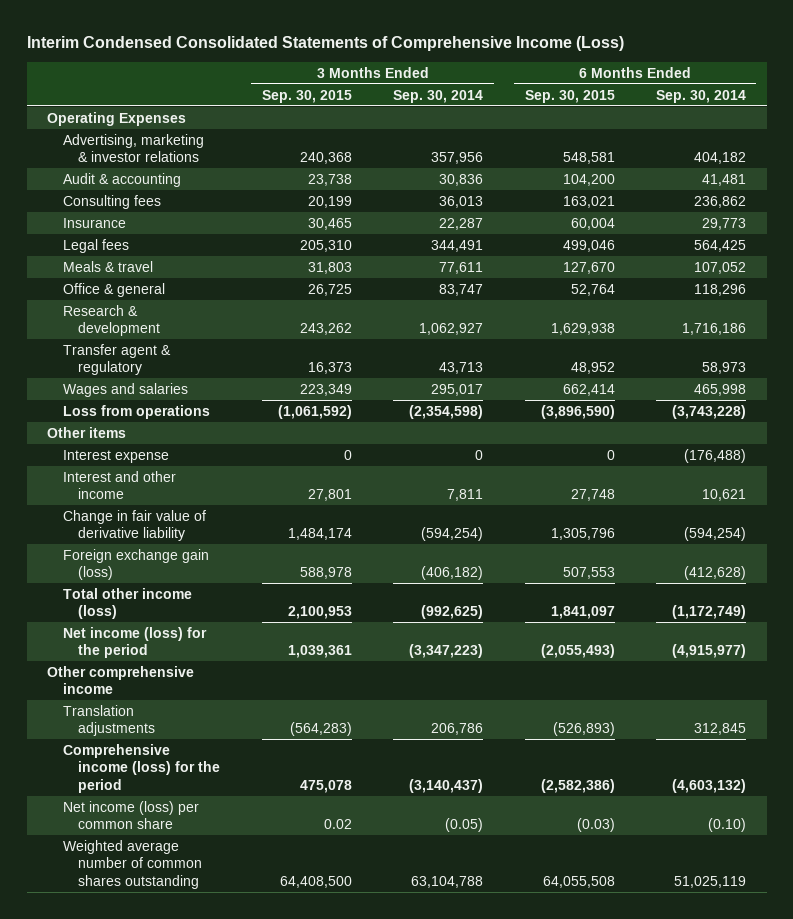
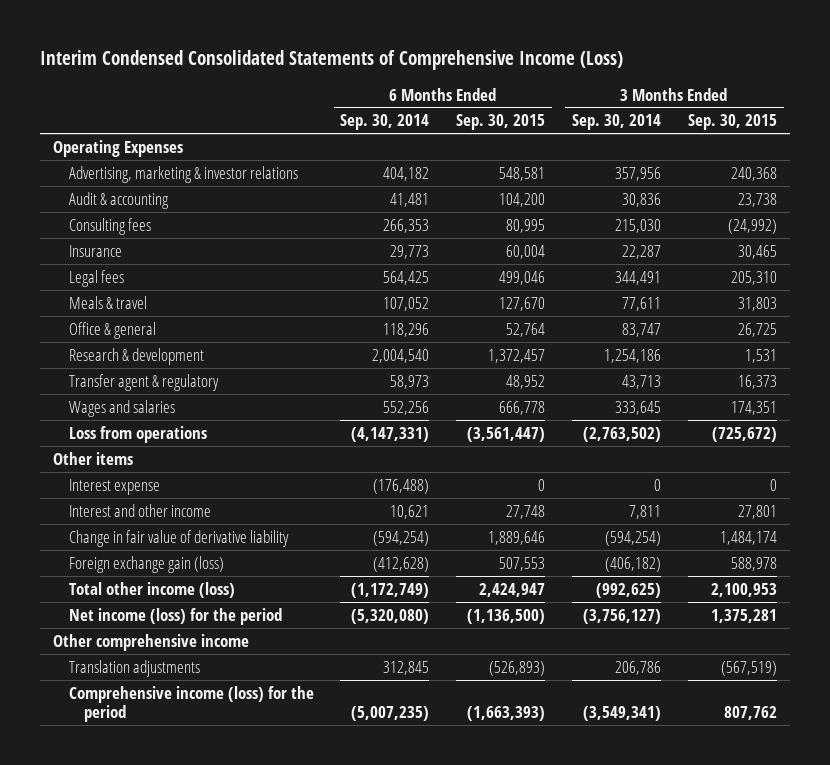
[307,195,352,208] 20,199 -> [727,218,777,234] (24,992)
[439,195,484,208] 36,013 -> [615,218,662,233] 215,030
[562,195,615,208] 163,021 -> [506,218,546,233] 80,995
[693,195,746,208] 236,862 -> [383,218,430,233] 266,353
[299,323,352,336] 243,262 -> [744,348,777,363] 1,531
[419,323,484,336] 1,062,927 -> [604,348,662,363] 1,254,186
[550,323,615,336] 1,629,938 -> [488,348,546,363] 1,372,457
[681,323,746,336] 1,716,186 -> [372,348,430,363] 2,004,540
[299,383,352,396] 223,349 -> [730,400,777,415] 174,351
[431,383,484,396] 295,017 -> [615,400,662,415] 333,645
[562,383,615,396] 662,414 -> [499,400,546,415] 666,778
[693,383,746,396] 465,998 -> [383,400,430,415] 552,256
[277,404,352,419] (1,061,592) -> [711,426,777,442] (725,672)
[409,404,484,419] (2,354,598) -> [583,426,662,442] (2,763,502)
[540,404,615,419] (3,896,590) -> [467,426,546,442] (3,561,447)
[671,404,746,419] (3,743,228) -> [351,426,430,442] (4,147,331)
[550,528,615,541] 1,305,796 -> [488,530,546,545] 1,889,646
[550,606,615,620] 1,841,097 -> [479,582,546,597] 2,424,947
[287,645,352,659] 1,039,361 -> [710,608,777,623] 1,375,281
[409,644,484,659] (3,347,223) -> [583,608,662,624] (3,756,127)
[540,644,615,659] (2,055,493) -> [467,608,546,624] (1,136,500)
[671,644,746,659] (4,915,977) -> [351,608,430,624] (5,320,080)
[62,800,199,830] Net income (loss) per common share -> none
[62,839,203,889] Weighted average number of common shares outstanding -> none
[289,722,352,737] (564,283) -> [720,660,777,676] (567,519)
[299,779,352,793] 475,078 -> [723,705,777,720] 807,762
[409,778,484,793] (3,140,437) -> [583,705,662,721] (3,549,341)
[540,778,615,793] (2,582,386) -> [467,705,546,721] (1,663,393)
[671,778,746,793] (4,603,132) -> [351,705,430,721] (5,007,235)

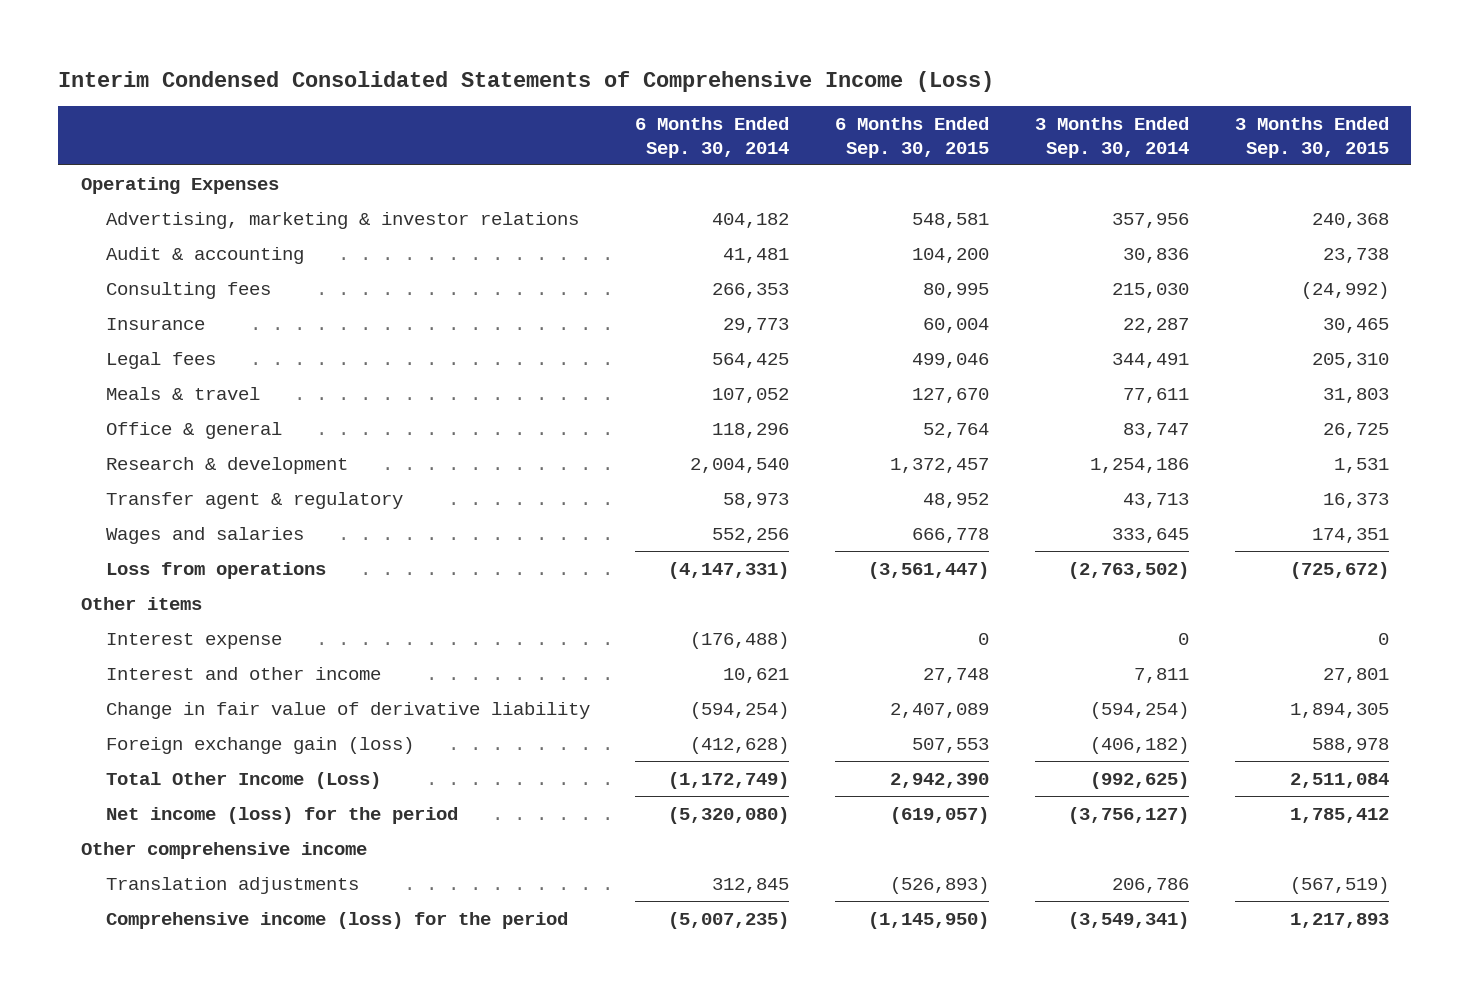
[488,530,546,545] 1,889,646 -> [890,702,990,718] 2,407,089
[719,530,777,545] 1,484,174 -> [1289,702,1389,718] 1,894,305
[68,581,235,598] Total other income (loss) -> [105,771,381,789] Total Other Income (Loss)
[479,582,546,597] 2,424,947 -> [890,772,990,788] 2,942,390
[710,582,777,597] 2,100,953 -> [1289,772,1389,788] 2,511,084
[467,608,546,624] (1,136,500) -> [890,806,990,824] (619,057)
[710,608,777,623] 1,375,281 -> [1289,807,1389,823] 1,785,412
[467,705,546,721] (1,663,393) -> [868,911,990,929] (1,145,950)
[723,705,777,720] 807,762 -> [1289,912,1389,928] 1,217,893

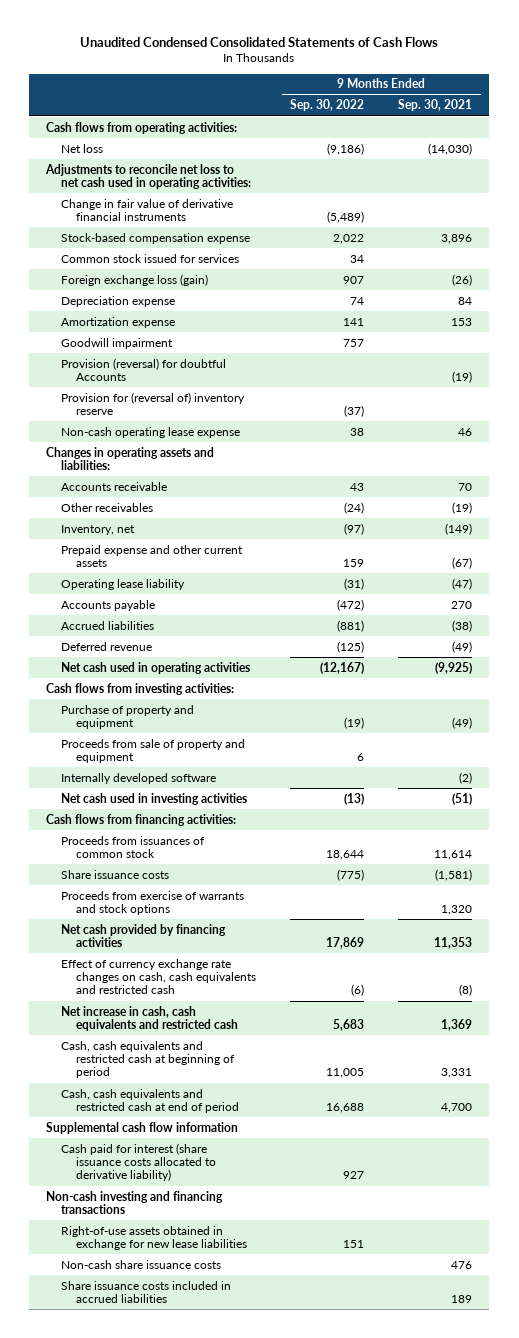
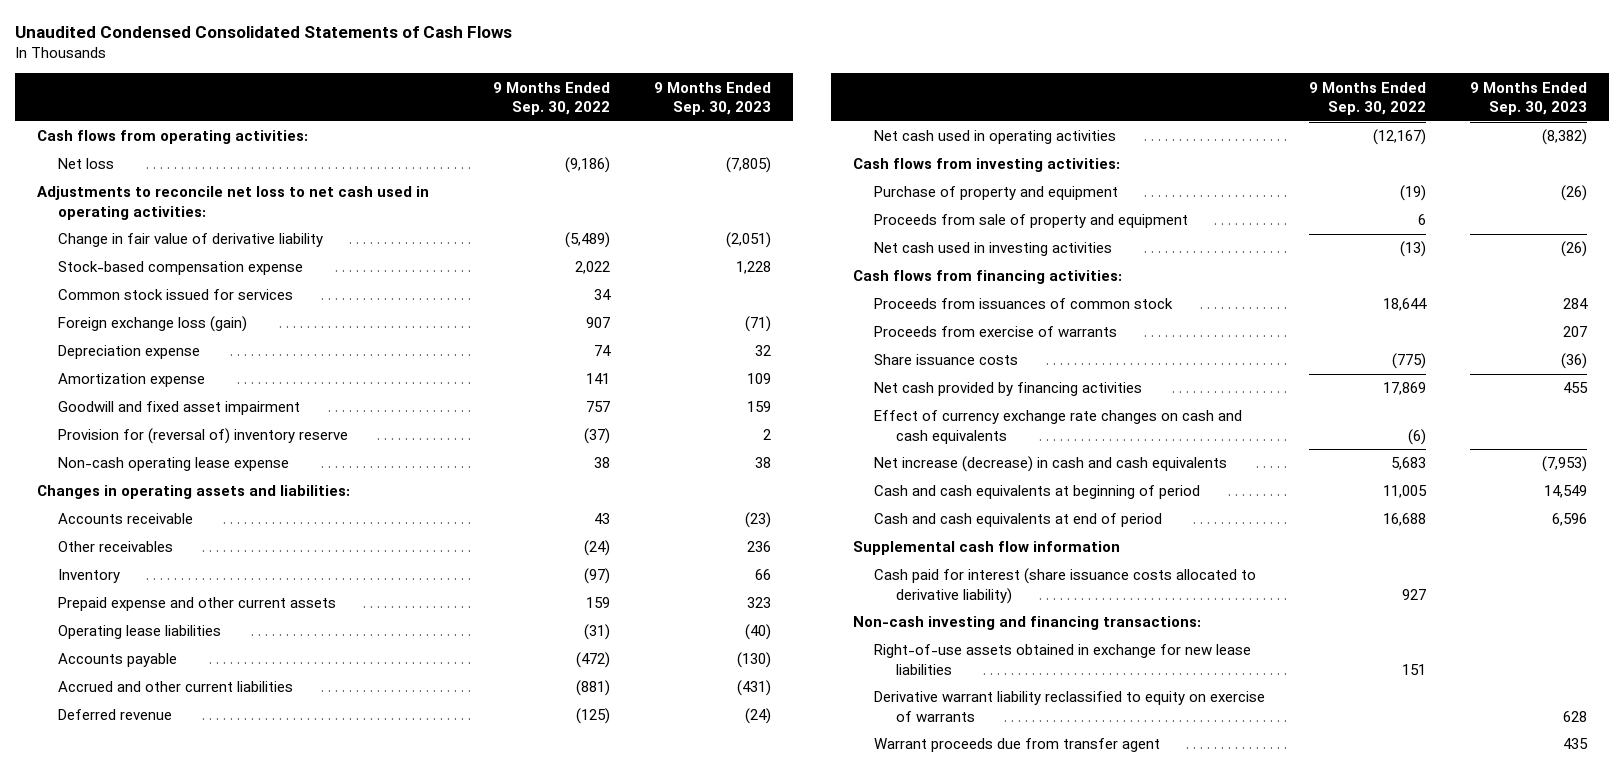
[398,99,473,112] Sep. 30, 2021 -> none
none -> [654,81,772,116] 9 Months Ended Sep. 30, 2023
[61,198,234,221] Change in fair value of derivative financial instruments -> [58,233,324,248] Change in fair value of derivative liability
[61,357,227,381] Provision (reversal) for doubtful Accounts -> none
[61,337,174,349] Goodwill impairment -> [58,401,301,416] Goodwill and fixed asset impairment
[61,524,136,535] Inventory, net -> [58,569,121,584] Inventory
[61,578,186,590] Operating lease liability -> [58,625,222,640] Operating lease liabilities
[61,620,155,630] Accrued liabilities -> [58,681,294,693] Accrued and other current liabilities
[61,772,217,784] Internally developed software -> none
none -> [874,326,1118,338] Proceeds from exercise of warrants
[61,890,245,915] Proceeds from exercise of warrants and stock options -> none
[61,958,257,995] Effect of currency exchange rate changes on cash, cash equivalents and restricted cash -> [874,410,1243,444] Effect of currency exchange rate changes on cash and cash equivalents
[61,1005,239,1031] Net increase in cash, cash equivalents and restricted cash -> [874,456,1228,473] Net increase (decrease) in cash and cash equivalents
[61,1040,236,1079] Cash, cash equivalents and restricted cash at beginning of period -> [874,485,1201,500] Cash and cash equivalents at beginning of period
[61,1088,240,1113] Cash, cash equivalents and restricted cash at end of period -> [874,513,1163,528] Cash and cash equivalents at end of period
[46,1190,224,1214] Non-cash investing and financing transactions -> [852,616,1201,631] Non-cash investing and financing transactions:
[61,1259,222,1269] Non-cash share issuance costs -> none
[61,1280,232,1303] Share issuance costs included in accrued liabilities -> none
none -> [874,691,1266,722] Derivative warrant liability reclassified to equity on exercise of warrants
none -> [874,738,1161,753] Warrant proceeds due from transfer agent

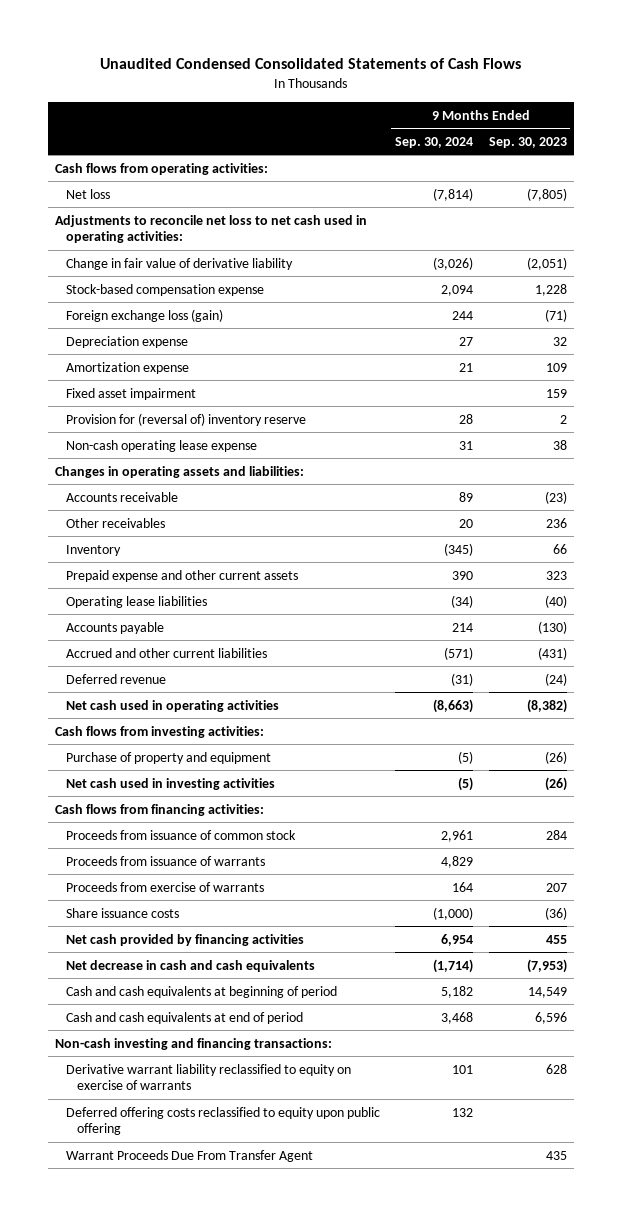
[493,81,611,116] 9 Months Ended Sep. 30, 2022 -> none
none -> [395,136,474,148] Sep. 30, 2024
[58,289,294,301] Common stock issued for services -> none
[58,401,301,416] Goodwill and fixed asset impairment -> [65,387,196,400] Fixed asset impairment
[874,214,1189,229] Proceeds from sale of property and equipment -> none
[874,298,1174,310] Proceeds from issuances of common stock -> [65,829,296,840] Proceeds from issuance of common stock
none -> [65,855,265,866] Proceeds from issuance of warrants
[874,410,1243,444] Effect of currency exchange rate changes on cash and cash equivalents -> none
[874,456,1228,473] Net increase (decrease) in cash and cash equivalents -> [65,959,315,972] Net decrease in cash and cash equivalents
[852,541,1120,556] Supplemental cash flow information -> none
[874,568,1257,604] Cash paid for interest (share issuance costs allocated to derivative liability) -> none
[874,644,1252,675] Right-of-use assets obtained in exchange for new lease liabilities -> none
none -> [65,1106,380,1136] Deferred offering costs reclassified to equity upon public offering
[874,738,1161,753] Warrant proceeds due from transfer agent -> [65,1149,313,1162] Warrant Proceeds Due From Transfer Agent

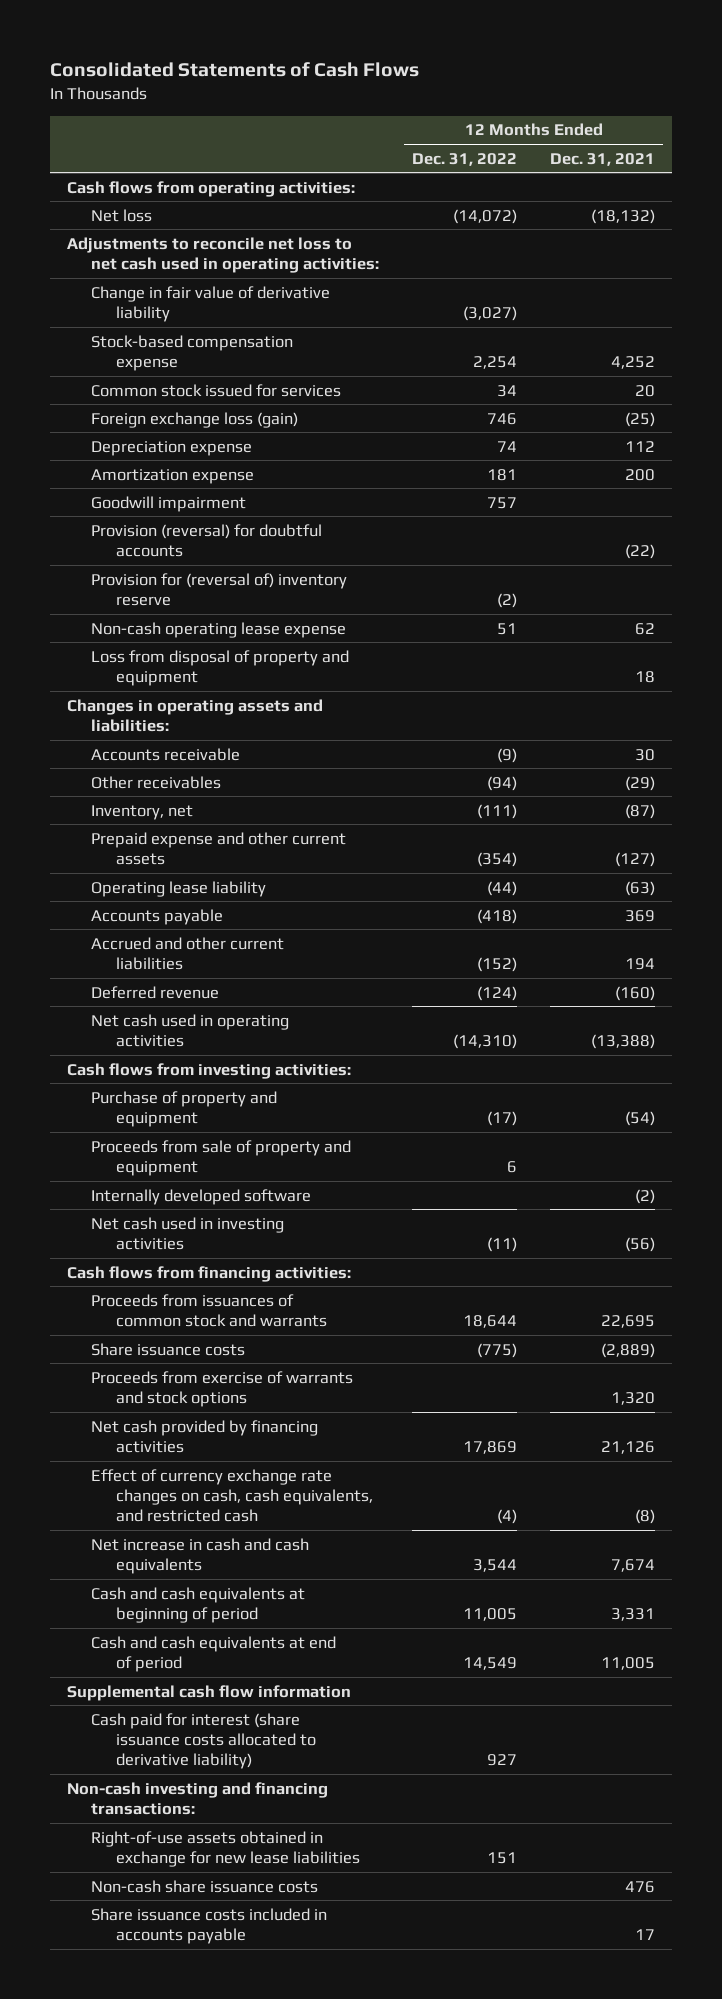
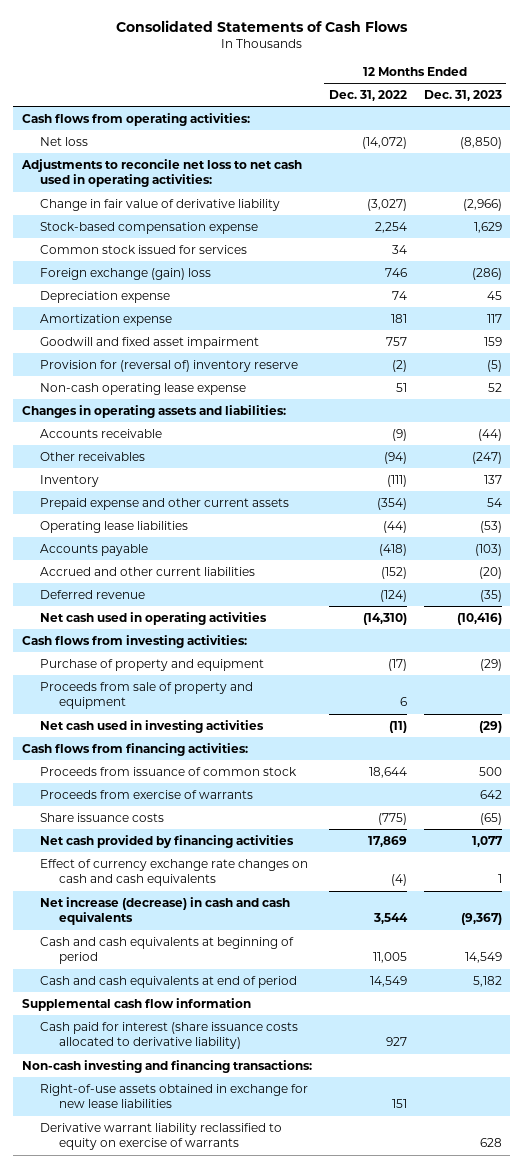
[550,152,656,166] Dec. 31, 2021 -> none
none -> [423,89,502,101] Dec. 31, 2023
[91,411,299,428] Foreign exchange loss (gain) -> [40,267,212,280] Foreign exchange (gain) loss
[91,523,323,557] Provision (reversal) for doubtful accounts -> none
[91,495,247,512] Goodwill impairment -> [40,336,260,349] Goodwill and fixed asset impairment
[91,649,350,686] Loss from disposal of property and equipment -> none
[91,804,194,820] Inventory, net -> [40,474,100,487] Inventory
[91,880,267,897] Operating lease liability -> [40,520,189,533] Operating lease liabilities
[91,1188,312,1205] Internally developed software -> none
[91,1293,327,1327] Proceeds from issuances of common stock and warrants -> [40,766,298,776] Proceeds from issuance of common stock
none -> [40,789,254,799] Proceeds from exercise of warrants
[91,1370,354,1407] Proceeds from exercise of warrants and stock options -> none
[91,1468,373,1523] Effect of currency exchange rate changes on cash, cash equivalents, and restricted cash -> [40,858,309,887] Effect of currency exchange rate changes on cash and cash equivalents
[91,1537,310,1574] Net increase in cash and cash equivalents -> [40,896,291,926] Net increase (decrease) in cash and cash equivalents
[91,1879,319,1893] Non-cash share issuance costs -> none
[91,1907,328,1944] Share issuance costs included in accounts payable -> none
none -> [40,1122,283,1151] Derivative warrant liability reclassified to equity on exercise of warrants

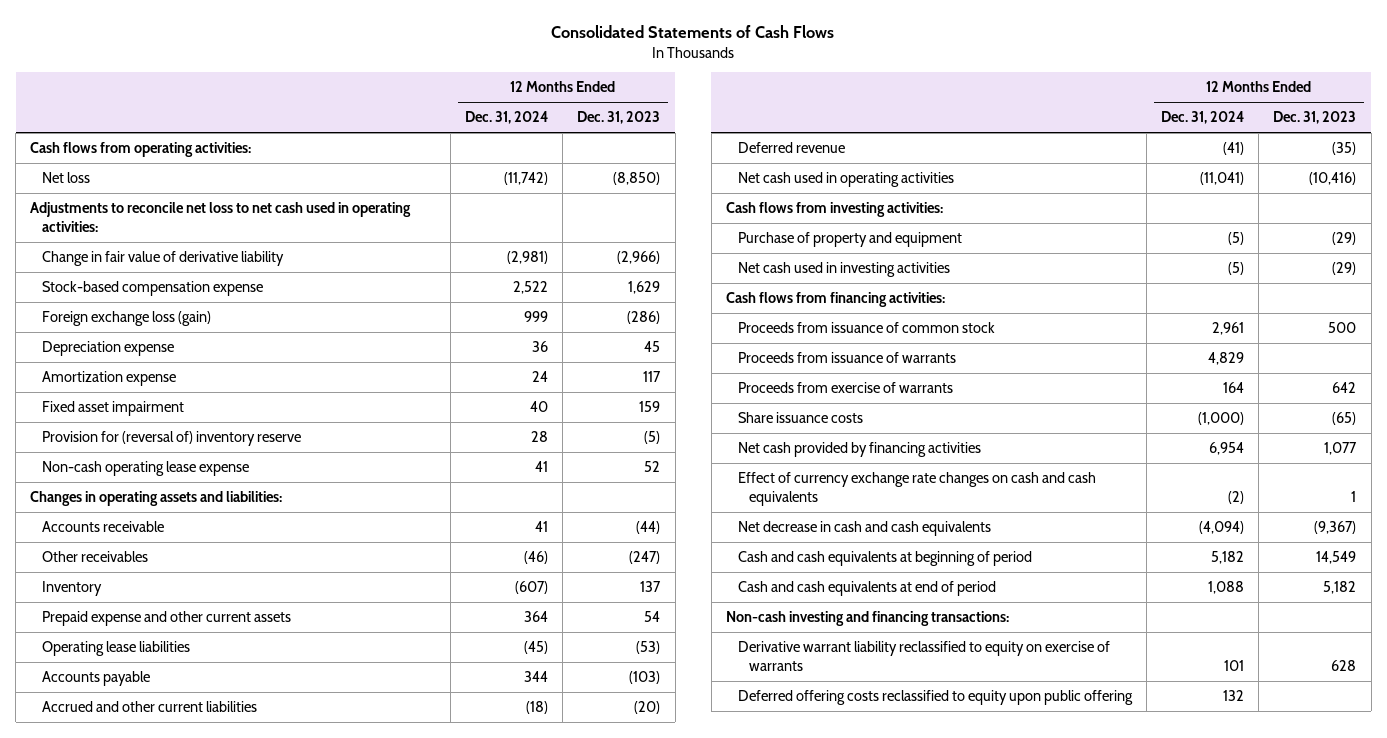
[328,89,407,101] Dec. 31, 2022 -> none
none -> [465,111,549,125] Dec. 31, 2024
[40,244,248,254] Common stock issued for services -> none
[40,267,212,280] Foreign exchange (gain) loss -> [41,311,211,327] Foreign exchange loss (gain)
[40,336,260,349] Goodwill and fixed asset impairment -> [41,401,184,417] Fixed asset impairment
[40,681,254,710] Proceeds from sale of property and equipment -> none
none -> [737,352,956,364] Proceeds from issuance of warrants
[40,896,291,926] Net increase (decrease) in cash and cash equivalents -> [737,521,991,537] Net decrease in cash and cash equivalents
[21,997,251,1011] Supplemental cash flow information -> none
[40,1021,299,1050] Cash paid for interest (share issuance costs allocated to derivative liability) -> none
[40,1083,309,1109] Right-of-use assets obtained in exchange for new lease liabilities -> none
none -> [737,690,1133,706] Deferred offering costs reclassified to equity upon public offering

